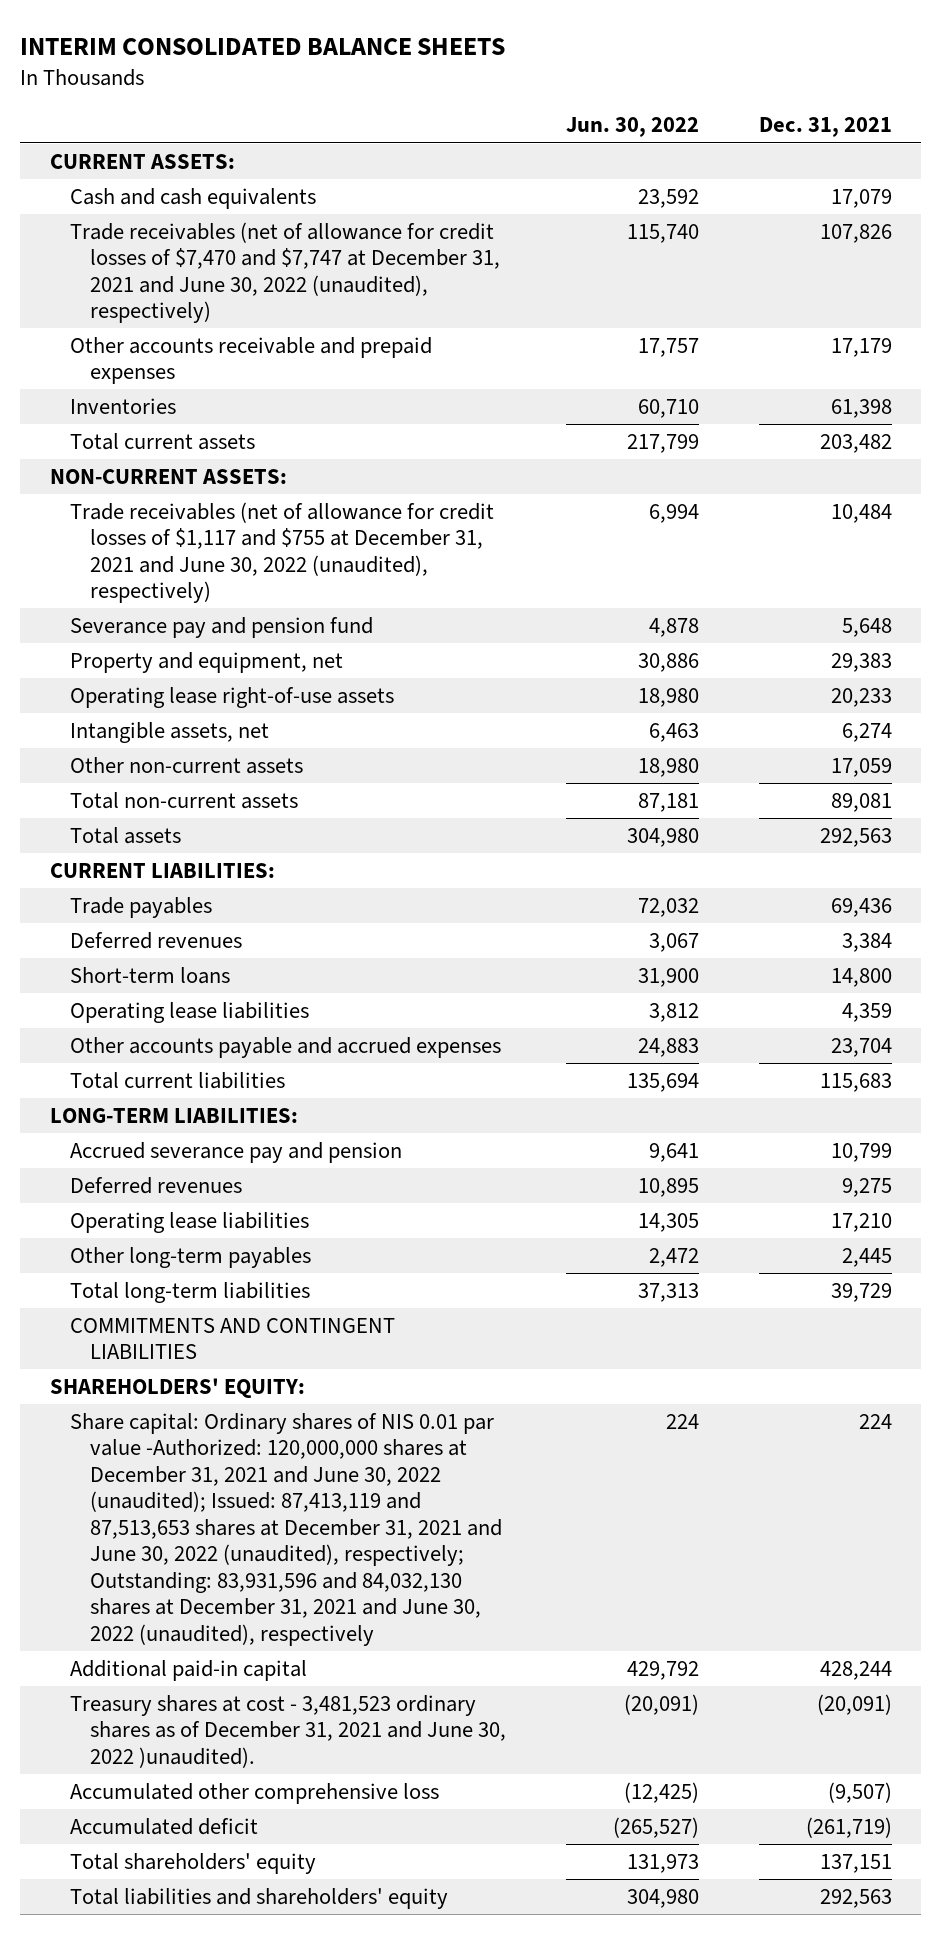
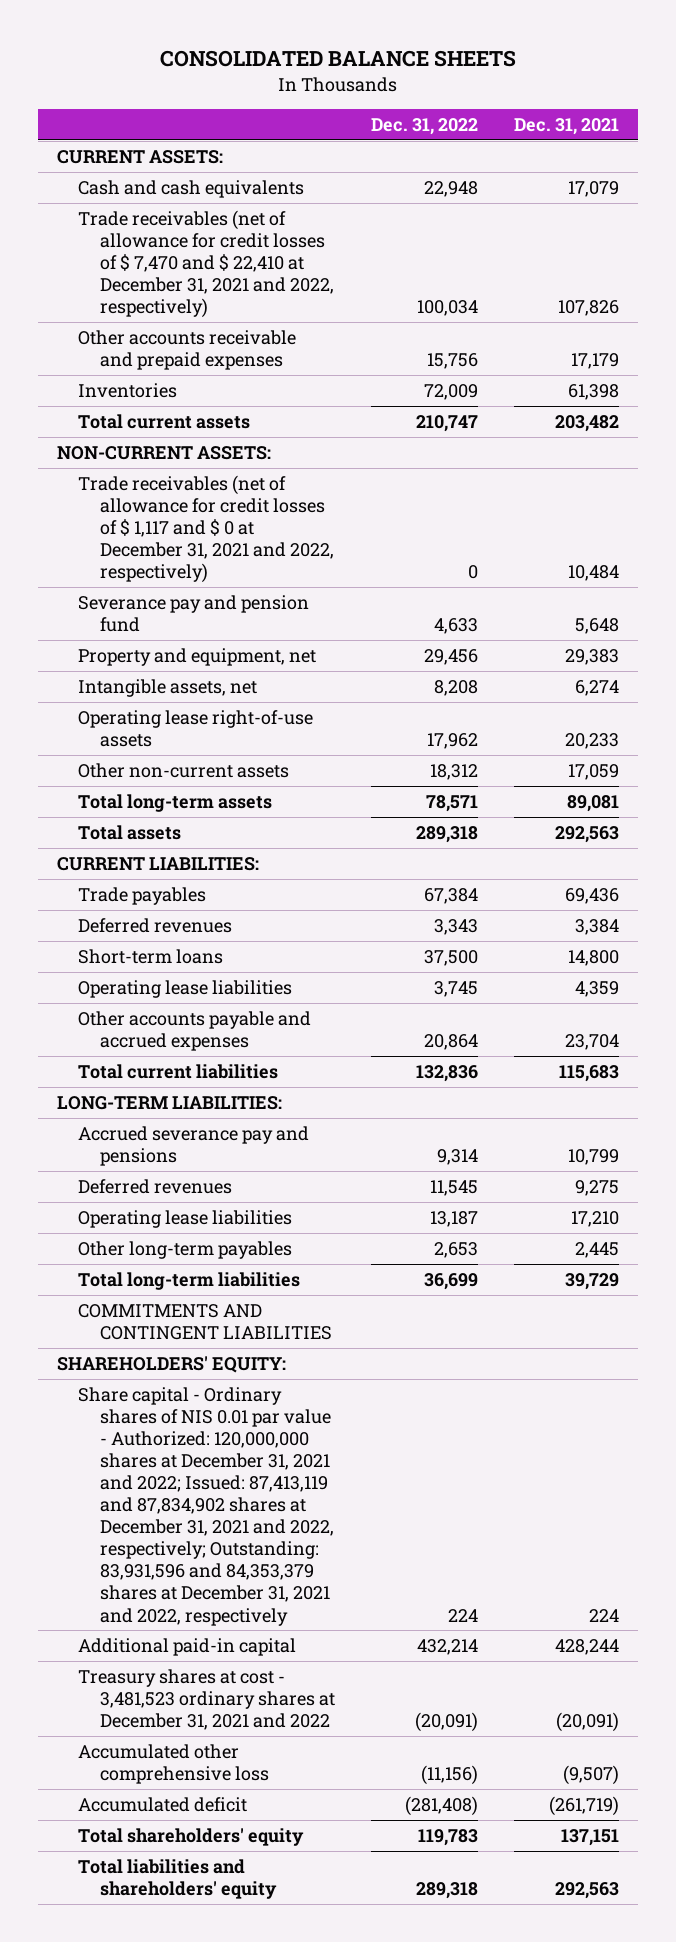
[19,37,505,55] INTERIM CONSOLIDATED BALANCE SHEETS -> [159,50,516,68] CONSOLIDATED BALANCE SHEETS
[565,117,699,138] Jun. 30, 2022 -> none
none -> [370,117,478,135] Dec. 31, 2022
[70,221,501,324] Trade receivables (net of allowance for credit losses of $7,470 and $7,747 at December 31, 2021 and June 30, 2022 (unaudited), respectively) -> [78,209,334,319] Trade receivables (net of allowance for credit losses of $ 7,470 and $ 22,410 at December 31, 2021 and 2022, respectively)
[70,501,495,604] Trade receivables (net of allowance for credit losses of $1,117 and $755 at December 31, 2021 and June 30, 2022 (unaudited), respectively) -> [78,474,334,584] Trade receivables (net of allowance for credit losses of $ 1,117 and $ 0 at December 31, 2021 and 2022, respectively)
[70,686,395,708] Operating lease right-of-use assets -> [78,709,314,747] Operating lease right-of-use assets
[70,791,299,809] Total non-current assets -> [78,793,273,812] Total long-term assets
[70,1141,403,1163] Accrued severance pay and pension -> [78,1125,310,1166] Accrued severance pay and pensions
[70,1412,503,1646] Share capital: Ordinary shares of NIS 0.01 par value -Authorized: 120,000,000 shares at December 31, 2021 and June 30, 2022 (unaudited); Issued: 87,413,119 and 87,513,653 shares at December 31, 2021 and June 30, 2022 (unaudited), respectively; Outstanding: 83,931,596 and 84,032,130 shares at December 31, 2021 and June 30, 2022 (unaudited), respectively -> [78,1386,334,1626] Share capital - Ordinary shares of NIS 0.01 par value - Authorized: 120,000,000 shares at December 31, 2021 and 2022; Issued: 87,413,119 and 87,834,902 shares at December 31, 2021 and 2022, respectively; Outstanding: 83,931,596 and 84,353,379 shares at December 31, 2021 and 2022, respectively
[70,1694,507,1768] Treasury shares at cost - 3,481,523 ordinary shares as of December 31, 2021 and June 30, 2022 )unaudited). -> [78,1668,335,1730] Treasury shares at cost - 3,481,523 ordinary shares at December 31, 2021 and 2022

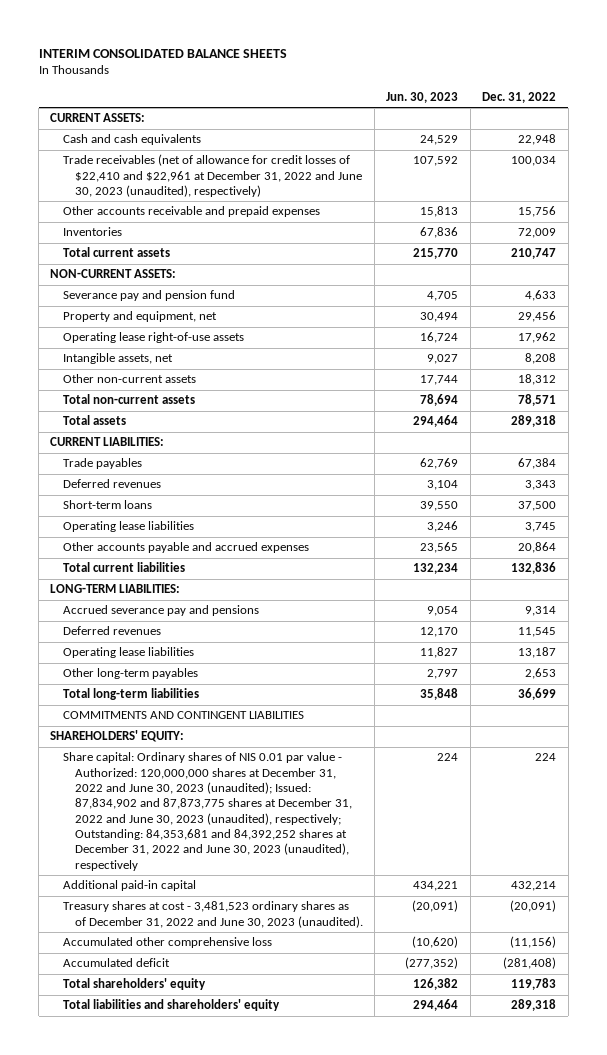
[159,50,516,68] CONSOLIDATED BALANCE SHEETS -> [38,48,287,58] INTERIM CONSOLIDATED BALANCE SHEETS
[514,117,620,135] Dec. 31, 2021 -> none
none -> [386,92,459,104] Jun. 30, 2023
[78,209,334,319] Trade receivables (net of allowance for credit losses of $ 7,470 and $ 22,410 at December 31, 2021 and 2022, respectively) -> [62,154,362,198] Trade receivables (net of allowance for credit losses of $22,410 and $22,961 at December 31, 2022 and June 30, 2023 (unaudited), respectively)
[78,474,334,584] Trade receivables (net of allowance for credit losses of $ 1,117 and $ 0 at December 31, 2021 and 2022, respectively) -> none
[78,678,258,697] Intangible assets, net -> [62,353,173,365] Intangible assets, net
[78,793,273,812] Total long-term assets -> [62,394,195,405] Total non-current assets
[78,1386,334,1626] Share capital - Ordinary shares of NIS 0.01 par value - Authorized: 120,000,000 shares at December 31, 2021 and 2022; Issued: 87,413,119 and 87,834,902 shares at December 31, 2021 and 2022, respectively; Outstanding: 83,931,596 and 84,353,379 shares at December 31, 2021 and 2022, respectively -> [62,752,352,871] Share capital: Ordinary shares of NIS 0.01 par value - Authorized: 120,000,000 shares at December 31, 2022 and June 30, 2023 (unaudited); Issued: 87,834,902 and 87,873,775 shares at December 31, 2022 and June 30, 2023 (unaudited), respectively; Outstanding: 84,353,681 and 84,392,252 shares at December 31, 2022 and June 30, 2023 (unaudited), respectively
[78,1668,335,1730] Treasury shares at cost - 3,481,523 ordinary shares at December 31, 2021 and 2022 -> [62,901,363,928] Treasury shares at cost - 3,481,523 ordinary shares as of December 31, 2022 and June 30, 2023 (unaudited).

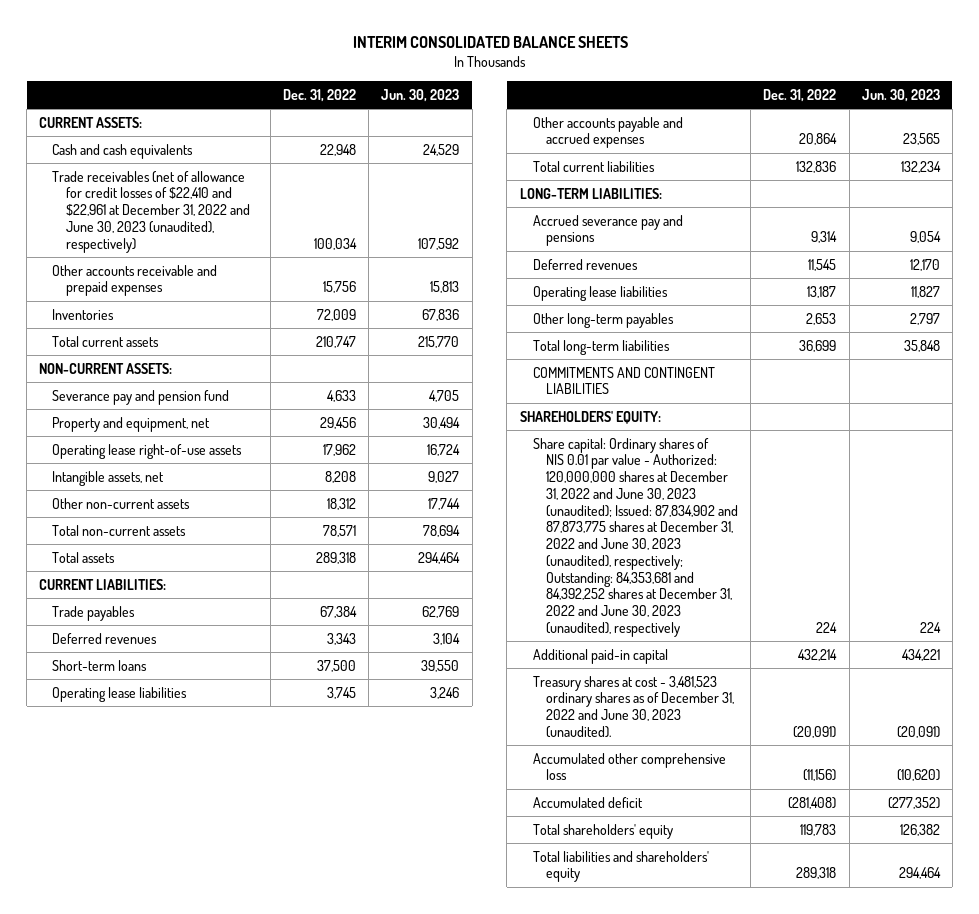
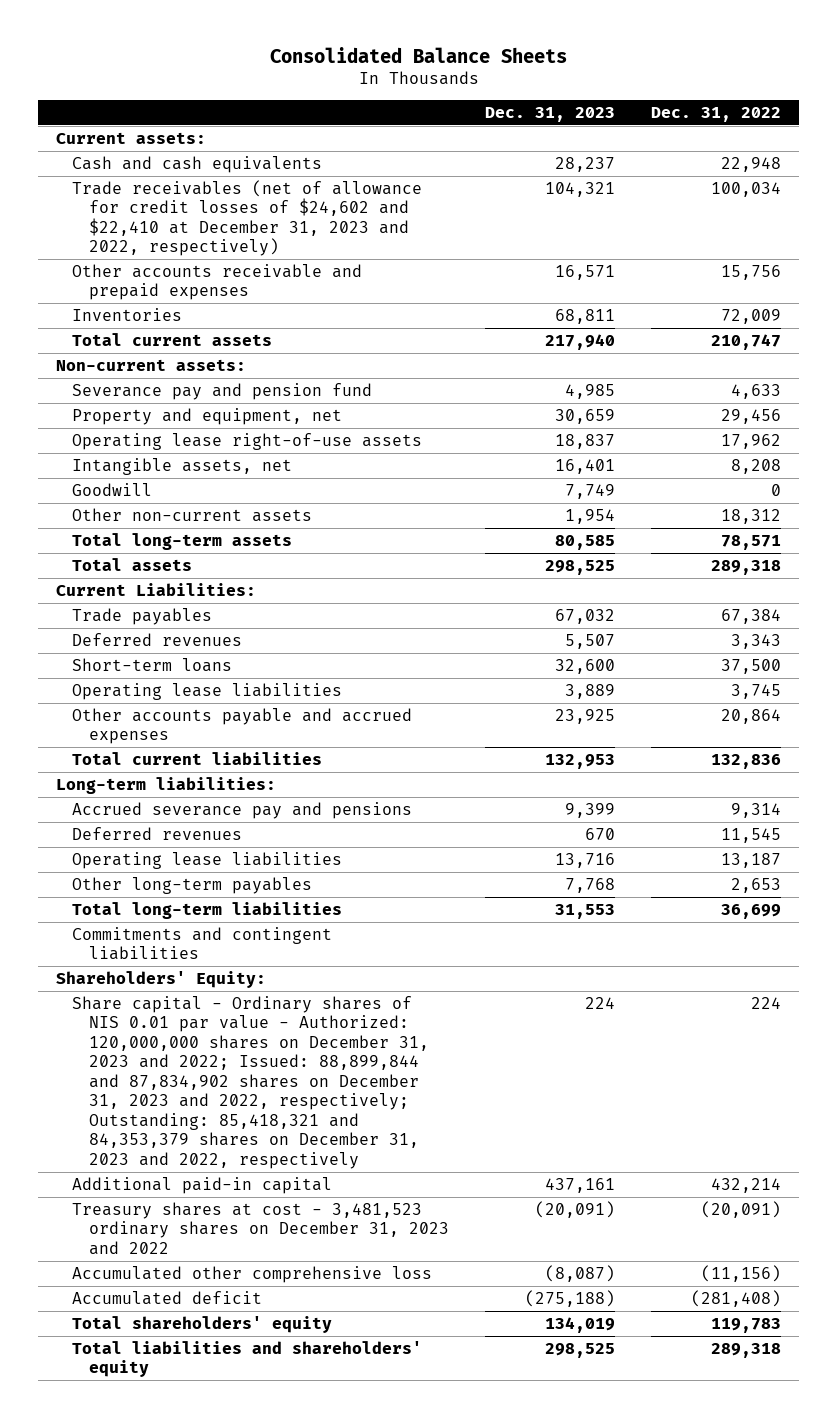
[352,36,628,49] INTERIM CONSOLIDATED BALANCE SHEETS -> [269,46,567,63] Consolidated Balance Sheets
[381,88,460,102] Jun. 30, 2023 -> none
none -> [485,107,616,123] Dec. 31, 2023
[39,116,143,128] CURRENT ASSETS: -> [55,131,206,144] Current assets:
[52,170,250,253] Trade receivables (net of allowance for credit losses of $22,410 and $22,961 at December 31, 2022 and June 30, 2023 (unaudited), respectively) -> [72,179,423,257] Trade receivables (net of allowance for credit losses of $24,602 and $22,410 at December 31, 2023 and 2022, respectively)
[39,362,173,374] NON-CURRENT ASSETS: -> [55,358,246,371] Non-current assets:
none -> [72,482,153,496] Goodwill
[52,524,187,536] Total non-current assets -> [72,532,293,550] Total long-term assets
[39,578,167,590] CURRENT LIABILITIES: -> [55,582,256,596] Current Liabilities:
[519,187,662,199] LONG-TERM LIABILITIES: -> [55,776,276,794] Long-term liabilities:
[532,366,715,395] COMMITMENTS AND CONTINGENT LIABILITIES -> [72,926,333,961] Commitments and contingent liabilities
[519,410,661,424] SHAREHOLDERS' EQUITY: -> [55,970,266,988] Shareholders' Equity:
[532,437,738,637] Share capital: Ordinary shares of NIS 0.01 par value - Authorized: 120,000,000 shares at December 31, 2022 and June 30, 2023 (unaudited); Issued: 87,834,902 and 87,873,775 shares at December 31, 2022 and June 30, 2023 (unaudited), respectively; Outstanding: 84,353,681 and 84,392,252 shares at December 31, 2022 and June 30, 2023 (unaudited), respectively -> [72,995,429,1169] Share capital - Ordinary shares of NIS 0.01 par value - Authorized: 120,000,000 shares on December 31, 2023 and 2022; Issued: 88,899,844 and 87,834,902 shares on December 31, 2023 and 2022, respectively; Outstanding: 85,418,321 and 84,353,379 shares on December 31, 2023 and 2022, respectively
[532,675,734,738] Treasury shares at cost - 3,481,523 ordinary shares as of December 31, 2022 and June 30, 2023 (unaudited). -> [72,1201,449,1255] Treasury shares at cost - 3,481,523 ordinary shares on December 31, 2023 and 2022

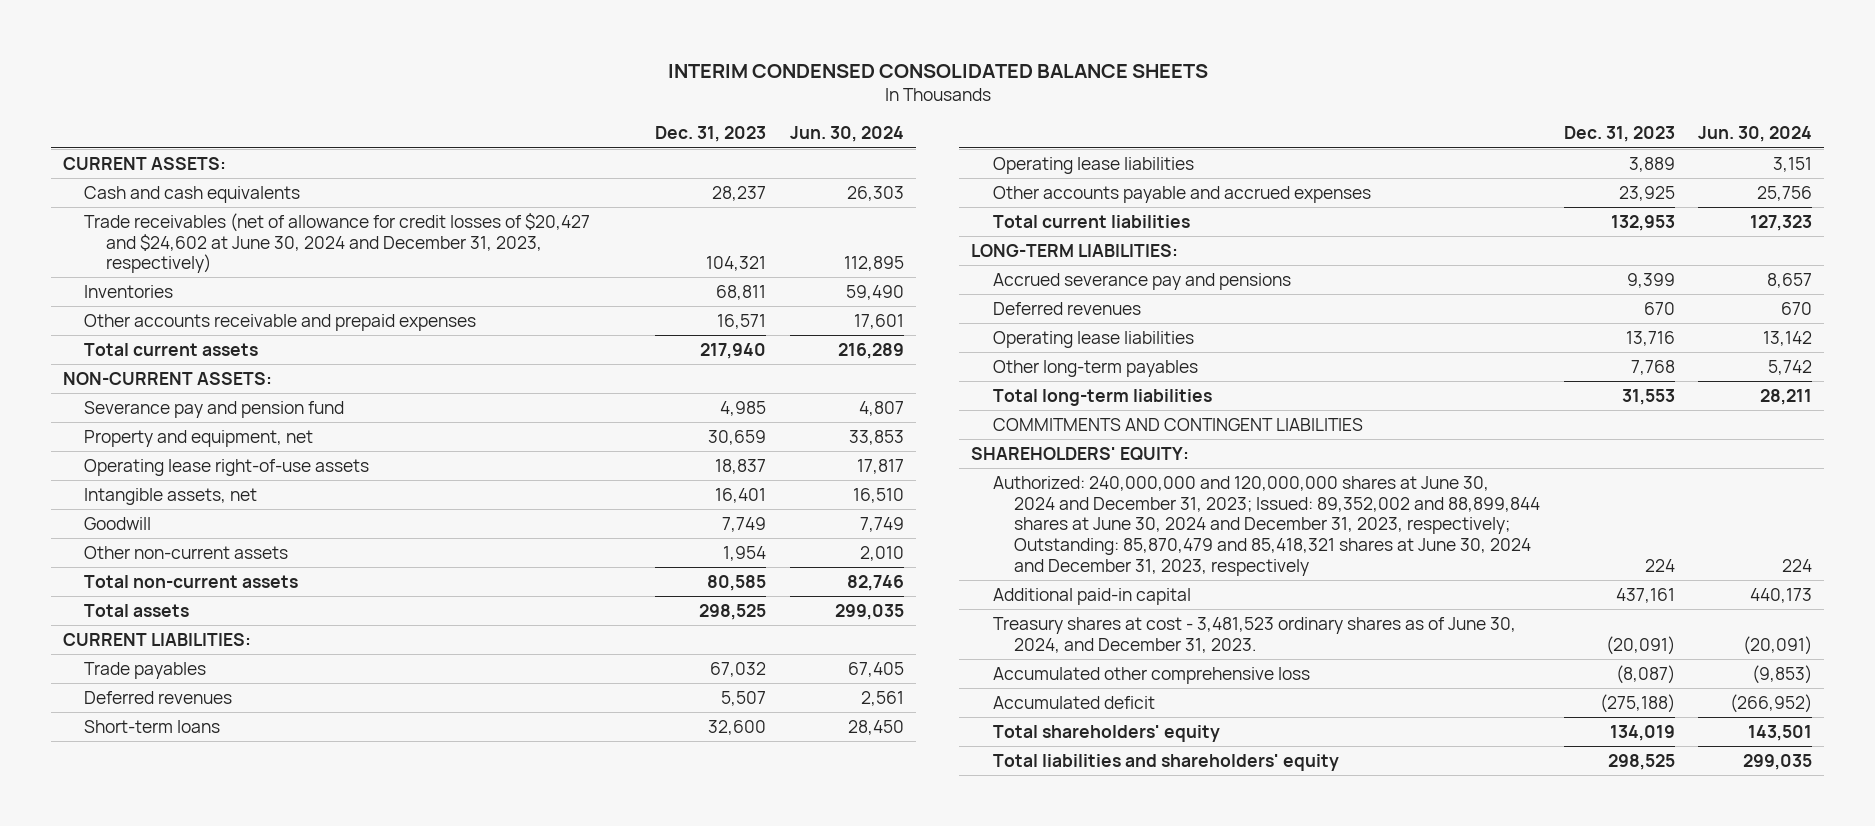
[269,46,567,63] Consolidated Balance Sheets -> [667,63,1208,78] INTERIM CONDENSED CONSOLIDATED BALANCE SHEETS
[651,107,782,123] Dec. 31, 2022 -> none
none -> [790,126,905,143] Jun. 30, 2024
[55,131,206,144] Current assets: -> [62,156,226,170] CURRENT ASSETS:
[72,179,423,257] Trade receivables (net of allowance for credit losses of $24,602 and $22,410 at December 31, 2023 and 2022, respectively) -> [84,212,591,274] Trade receivables (net of allowance for credit losses of $20,427 and $24,602 at June 30, 2024 and December 31, 2023, respectively)
[72,263,363,301] Other accounts receivable and prepaid expenses -> [84,313,477,331] Other accounts receivable and prepaid expenses
[55,358,246,371] Non-current assets: -> [62,371,272,385] NON-CURRENT ASSETS:
[72,532,293,550] Total long-term assets -> [84,574,299,588] Total non-current assets
[55,582,256,596] Current Liabilities: -> [62,632,251,646] CURRENT LIABILITIES:
[55,776,276,794] Long-term liabilities: -> [971,243,1179,257] LONG-TERM LIABILITIES:
[72,926,333,961] Commitments and contingent liabilities -> [992,417,1363,431] COMMITMENTS AND CONTINGENT LIABILITIES
[55,970,266,988] Shareholders' Equity: -> [971,446,1190,461] SHAREHOLDERS' EQUITY:
[72,995,429,1169] Share capital - Ordinary shares of NIS 0.01 par value - Authorized: 120,000,000 shares on December 31, 2023 and 2022; Issued: 88,899,844 and 87,834,902 shares on December 31, 2023 and 2022, respectively; Outstanding: 85,418,321 and 84,353,379 shares on December 31, 2023 and 2022, respectively -> [992,475,1540,576] Authorized: 240,000,000 and 120,000,000 shares at June 30, 2024 and December 31, 2023; Issued: 89,352,002 and 88,899,844 shares at June 30, 2024 and December 31, 2023, respectively; Outstanding: 85,870,479 and 85,418,321 shares at June 30, 2024 and December 31, 2023, respectively
[72,1201,449,1255] Treasury shares at cost - 3,481,523 ordinary shares on December 31, 2023 and 2022 -> [992,616,1516,653] Treasury shares at cost - 3,481,523 ordinary shares as of June 30, 2024, and December 31, 2023.

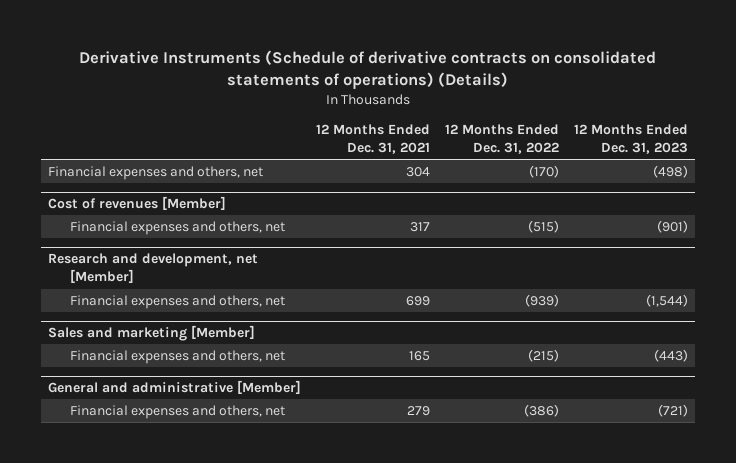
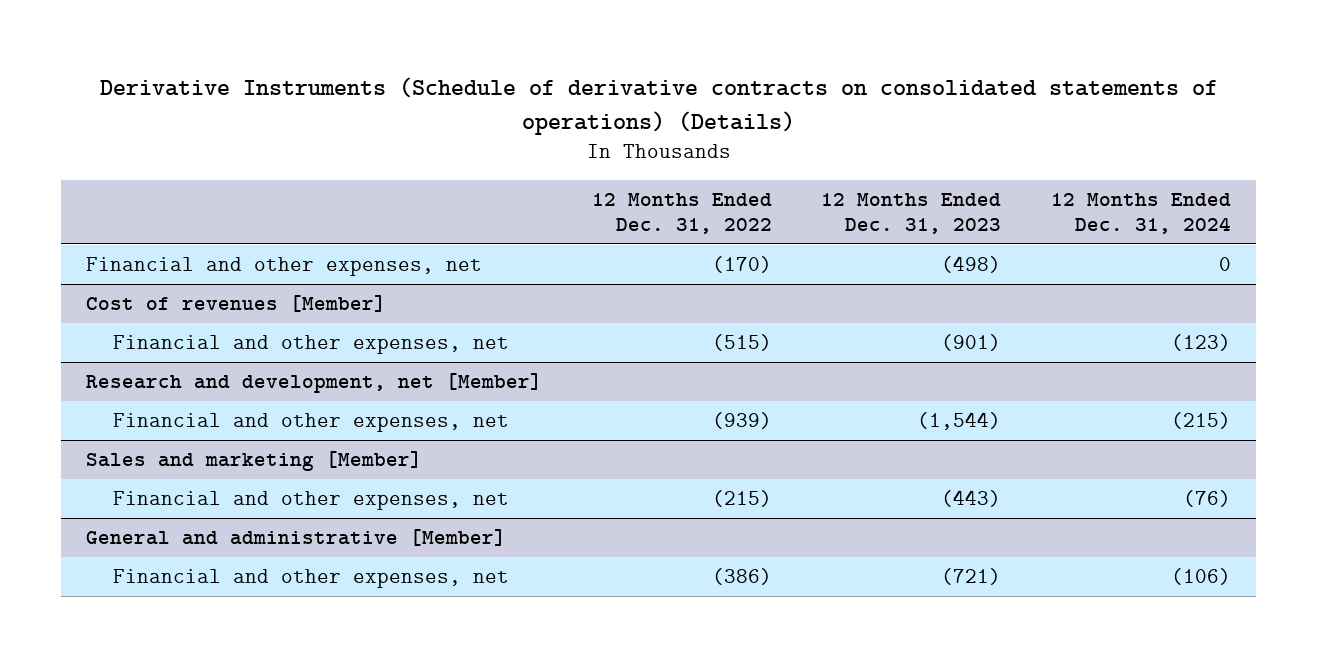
[316,123,431,155] 12 Months Ended Dec. 31, 2021 -> none
none -> [1050,192,1231,234] 12 Months Ended Dec. 31, 2024
[48,166,264,181] Financial expenses and others, net -> [86,257,483,277] Financial and other expenses, net
[69,221,285,236] Financial expenses and others, net -> [113,335,510,355] Financial and other expenses, net
[69,295,285,310] Financial expenses and others, net -> [113,413,510,433] Financial and other expenses, net
[69,350,285,365] Financial expenses and others, net -> [113,491,510,511] Financial and other expenses, net
[69,405,285,420] Financial expenses and others, net -> [113,569,510,589] Financial and other expenses, net

